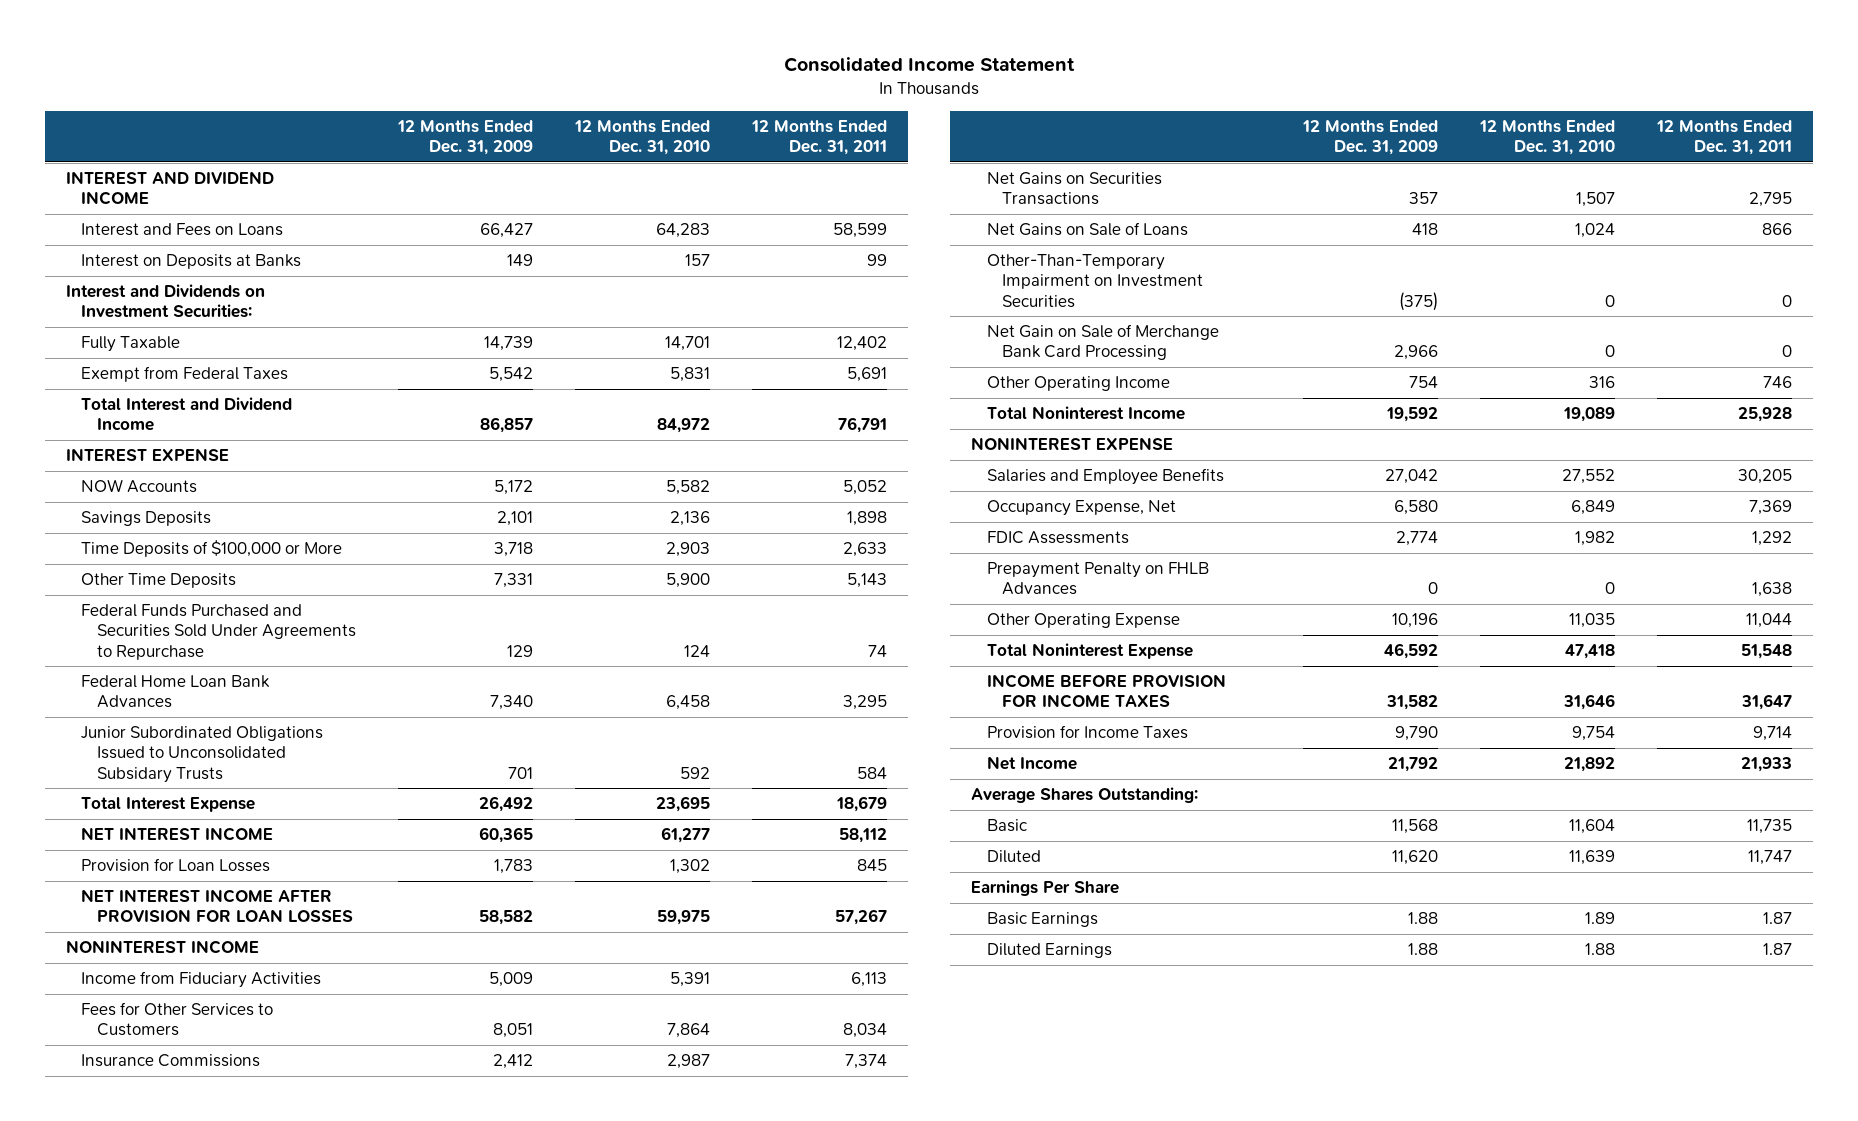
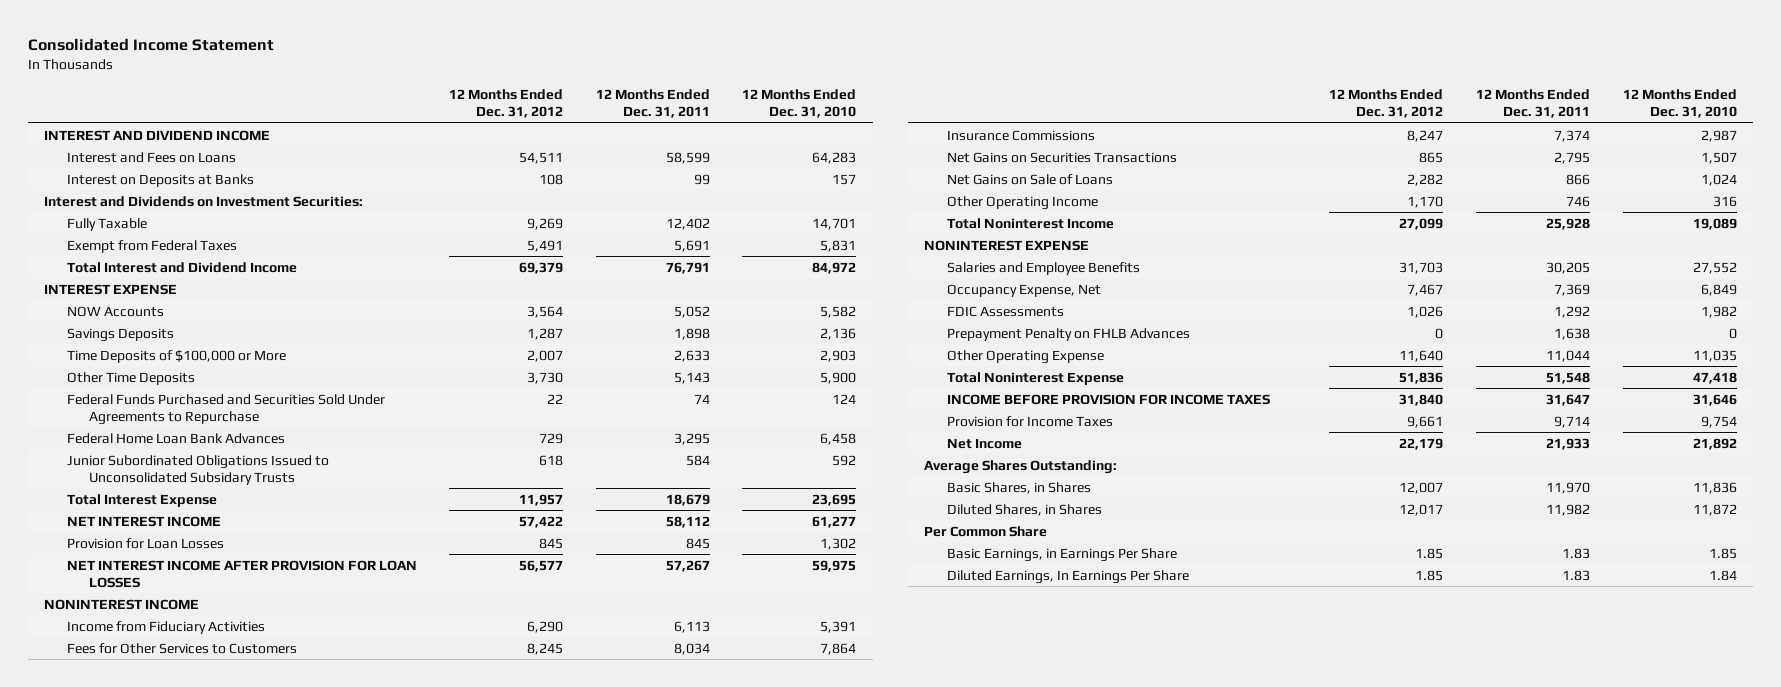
[396,119,533,156] 12 Months Ended Dec. 31, 2009 -> none
none -> [449,88,564,119] 12 Months Ended Dec. 31, 2012
[986,254,1204,308] Other-Than-Temporary Impairment on Investment Securities -> none
[986,324,1219,361] Net Gain on Sale of Merchange Bank Card Processing -> none
[986,819,1027,833] Basic -> [946,481,1091,494] Basic Shares, in Shares
[1569,819,1616,835] 11,604 -> [1692,481,1737,494] 11,836
[1747,819,1793,835] 11,735 -> [1545,481,1590,494] 11,970
[986,850,1041,864] Diluted -> [946,503,1102,516] Diluted Shares, in Shares
[1569,850,1616,866] 11,639 -> [1692,503,1737,516] 11,872
[1748,850,1793,866] 11,747 -> [1545,503,1590,516] 11,982
[971,880,1120,897] Earnings Per Share -> [924,525,1048,537] Per Common Share
[986,912,1098,928] Basic Earnings -> [946,547,1177,562] Basic Earnings, in Earnings Per Share
[1585,912,1616,925] 1.89 -> [1708,547,1737,559] 1.85
[1763,912,1793,925] 1.87 -> [1561,547,1590,559] 1.83
[986,943,1112,959] Diluted Earnings -> [946,569,1189,584] Diluted Earnings, In Earnings Per Share
[1585,943,1616,956] 1.88 -> [1708,569,1737,581] 1.84
[1763,943,1793,956] 1.87 -> [1561,569,1590,581] 1.83

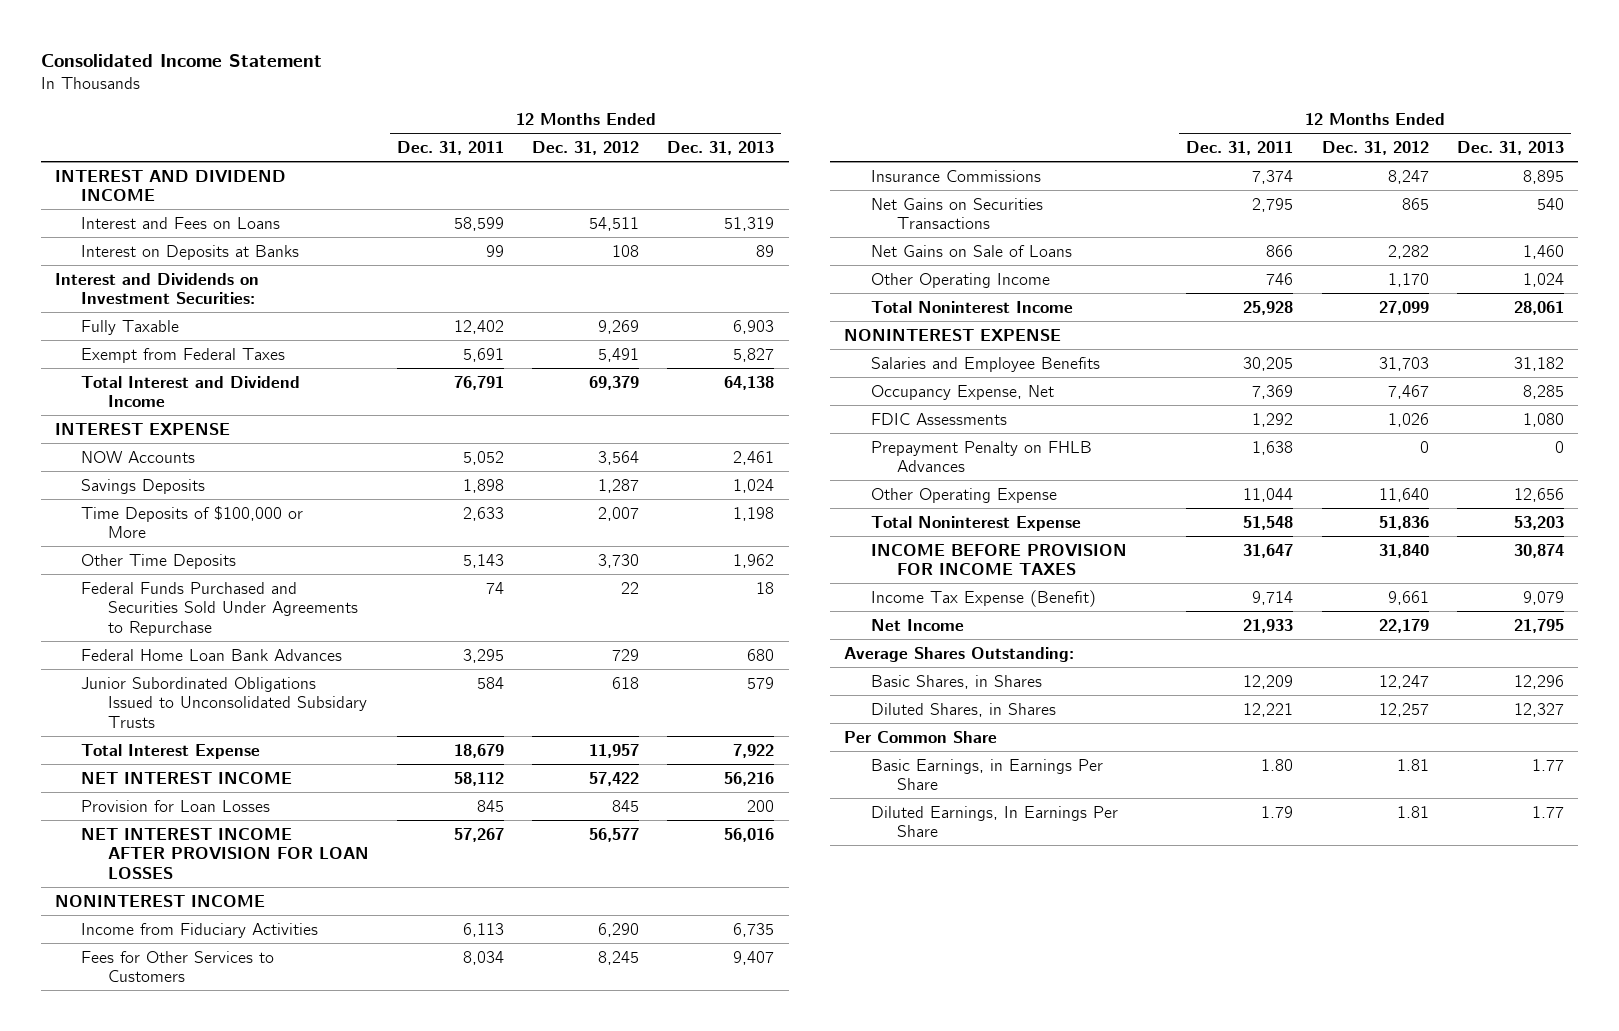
[742,88,857,119] 12 Months Ended Dec. 31, 2010 -> none
none -> [667,141,775,156] Dec. 31, 2013
[946,415,1113,427] Provision for Income Taxes -> [870,589,1096,607] Income Tax Expense (Benefit)
[1399,481,1444,494] 12,007 -> [1378,674,1429,689] 12,247
[1545,481,1590,494] 11,970 -> [1243,674,1294,689] 12,209
[1399,503,1444,516] 12,017 -> [1378,702,1429,717] 12,257
[1545,503,1590,516] 11,982 -> [1243,702,1294,717] 12,221
[1415,547,1444,559] 1.85 -> [1396,758,1429,771] 1.81
[1561,547,1590,559] 1.83 -> [1261,758,1294,771] 1.80
[1415,569,1444,581] 1.85 -> [1396,805,1429,818] 1.81
[1561,569,1590,581] 1.83 -> [1261,805,1294,818] 1.79

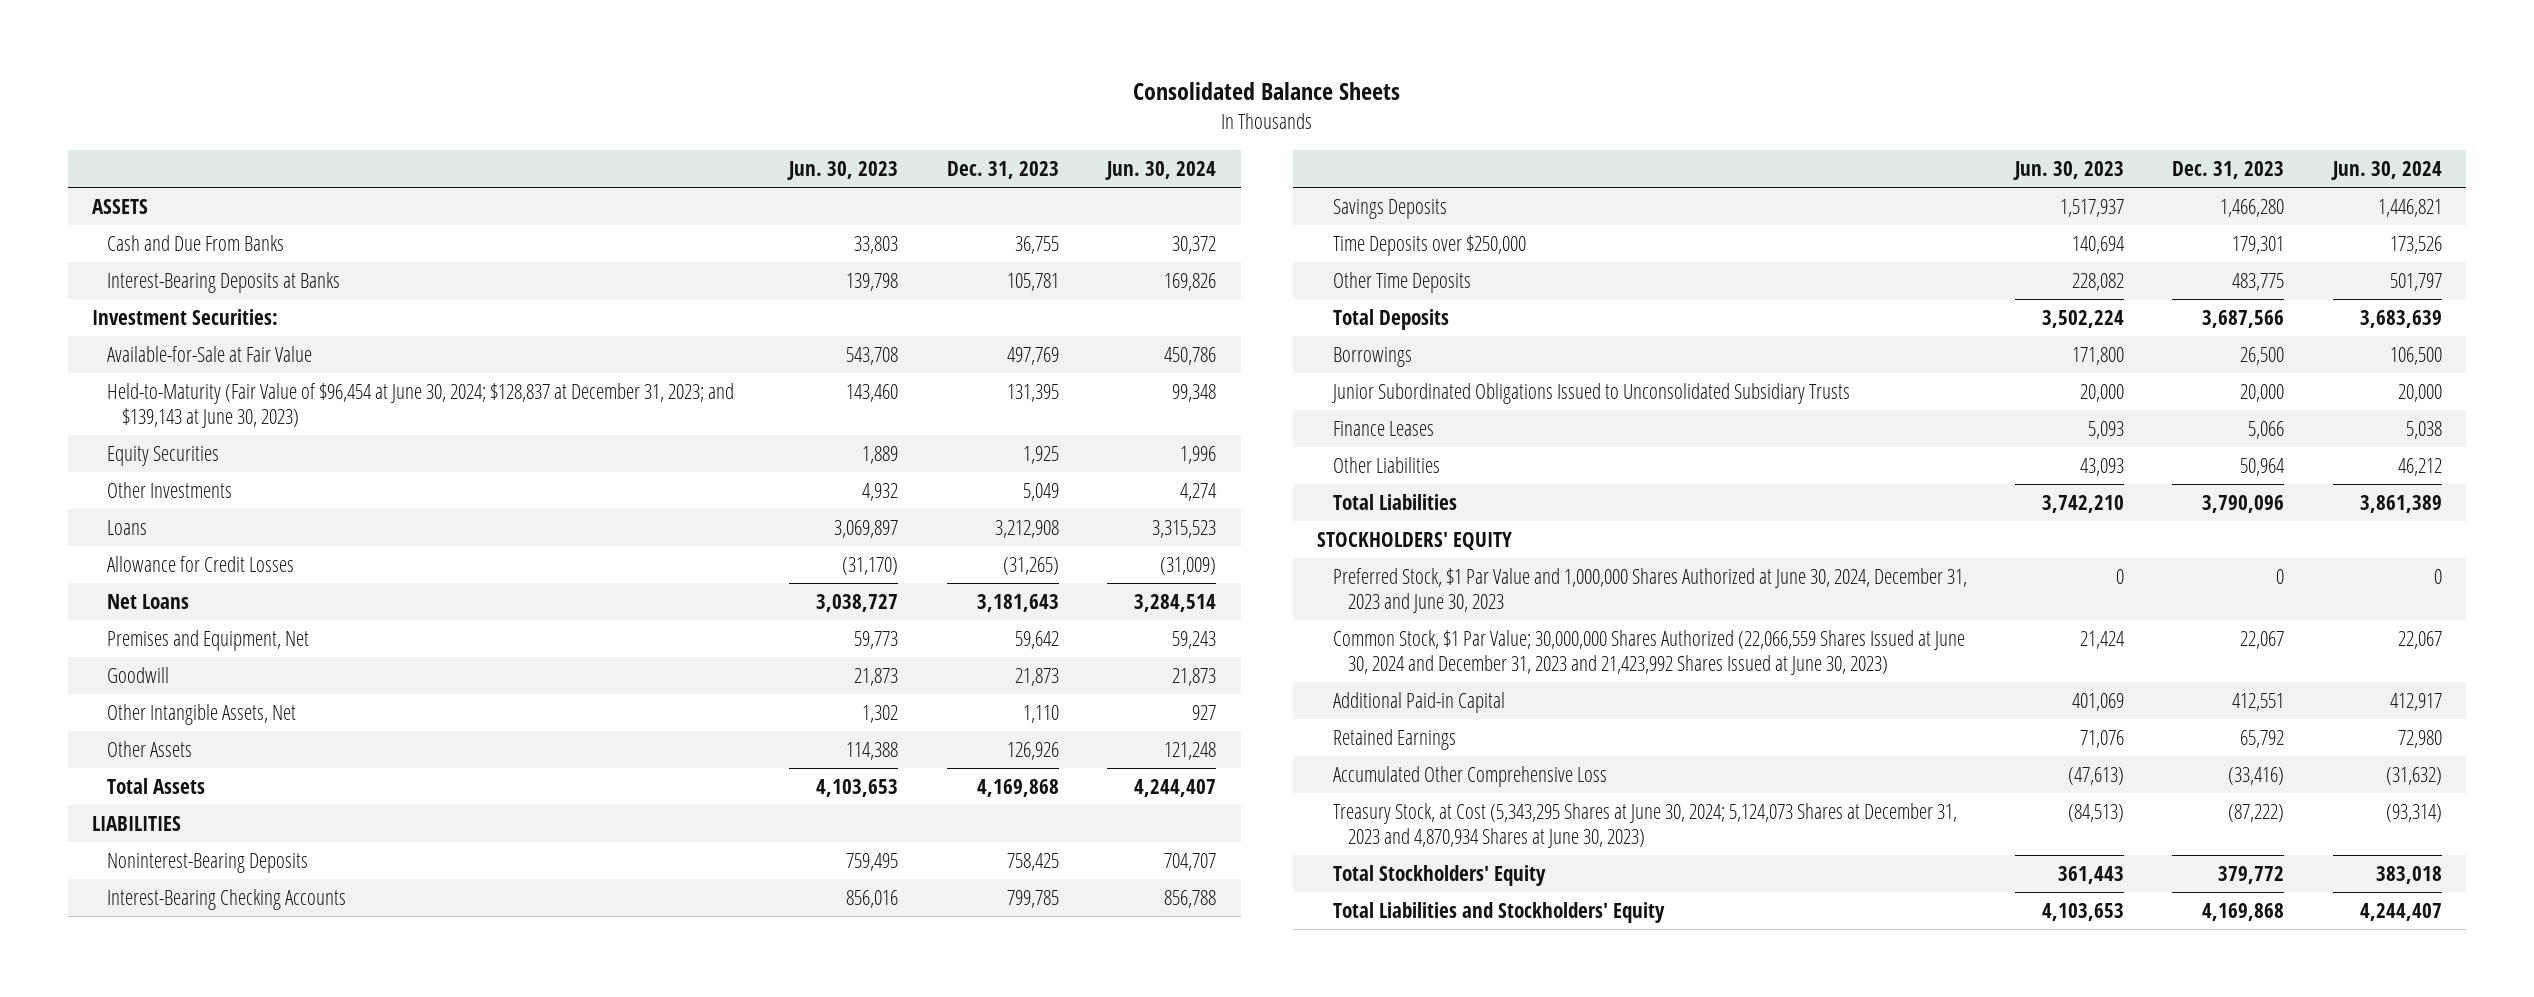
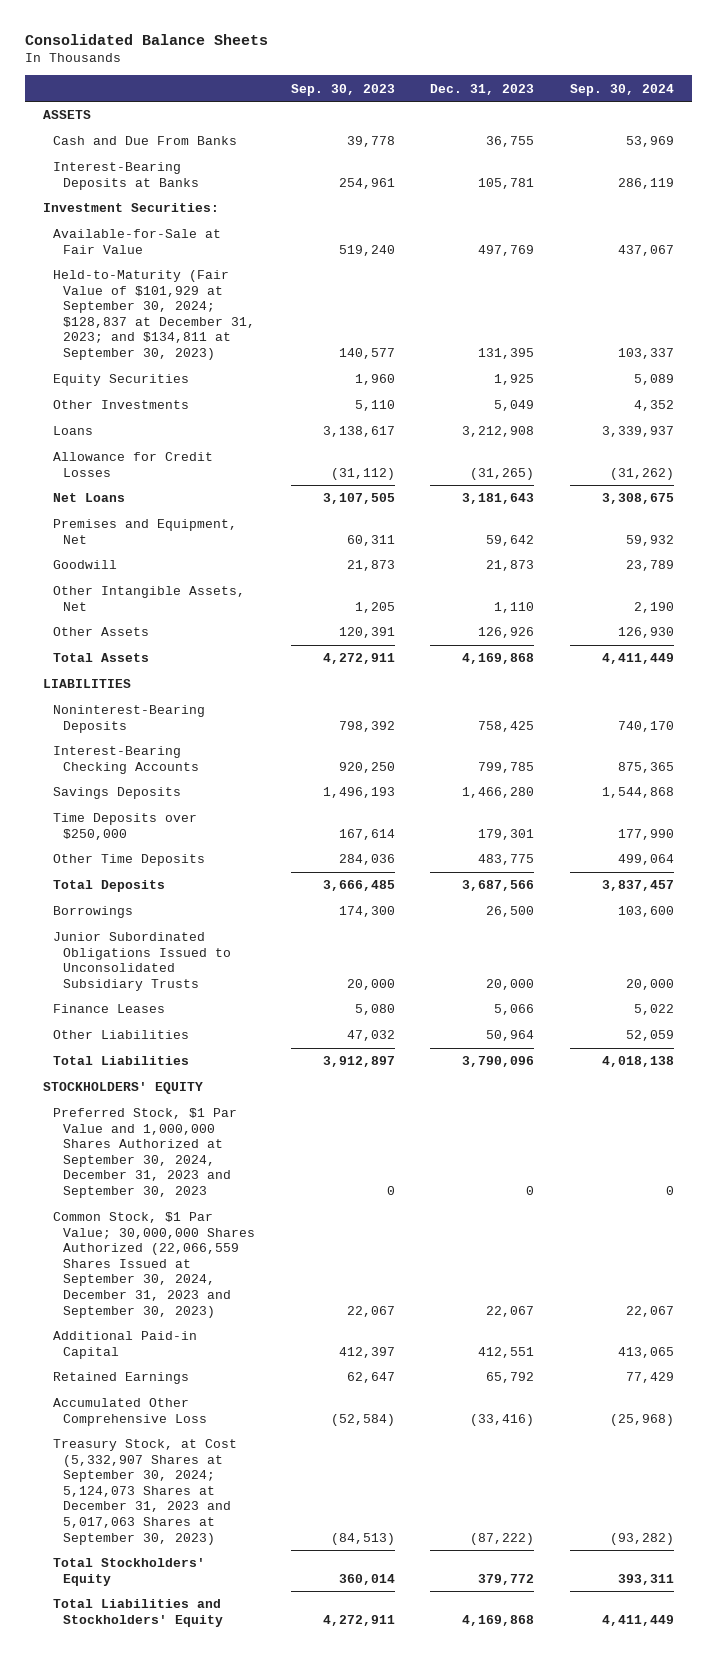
[787,161,899,181] Jun. 30, 2023 -> none
[1105,161,1217,181] Jun. 30, 2024 -> none
none -> [290,83,395,96] Sep. 30, 2023
none -> [570,83,675,96] Sep. 30, 2024
[107,383,735,429] Held-to-Maturity (Fair Value of $96,454 at June 30, 2024; $128,837 at December 31, 2023; and $139,143 at June 30, 2023) -> [52,270,256,361] Held-to-Maturity (Fair Value of $101,929 at September 30, 2024; $128,837 at December 31, 2023; and $134,811 at September 30, 2023)
[1332,568,1967,614] Preferred Stock, $1 Par Value and 1,000,000 Shares Authorized at June 30, 2024, December 31, 2023 and June 30, 2023 -> [52,1108,237,1199] Preferred Stock, $1 Par Value and 1,000,000 Shares Authorized at September 30, 2024, December 31, 2023 and September 30, 2023
[1332,630,1965,676] Common Stock, $1 Par Value; 30,000,000 Shares Authorized (22,066,559 Shares Issued at June 30, 2024 and December 31, 2023 and 21,423,992 Shares Issued at June 30, 2023) -> [52,1212,256,1318] Common Stock, $1 Par Value; 30,000,000 Shares Authorized (22,066,559 Shares Issued at September 30, 2024, December 31, 2023 and September 30, 2023)
[1332,803,1957,849] Treasury Stock, at Cost (5,343,295 Shares at June 30, 2024; 5,124,073 Shares at December 31, 2023 and 4,870,934 Shares at June 30, 2023) -> [52,1439,237,1545] Treasury Stock, at Cost (5,332,907 Shares at September 30, 2024; 5,124,073 Shares at December 31, 2023 and 5,017,063 Shares at September 30, 2023)

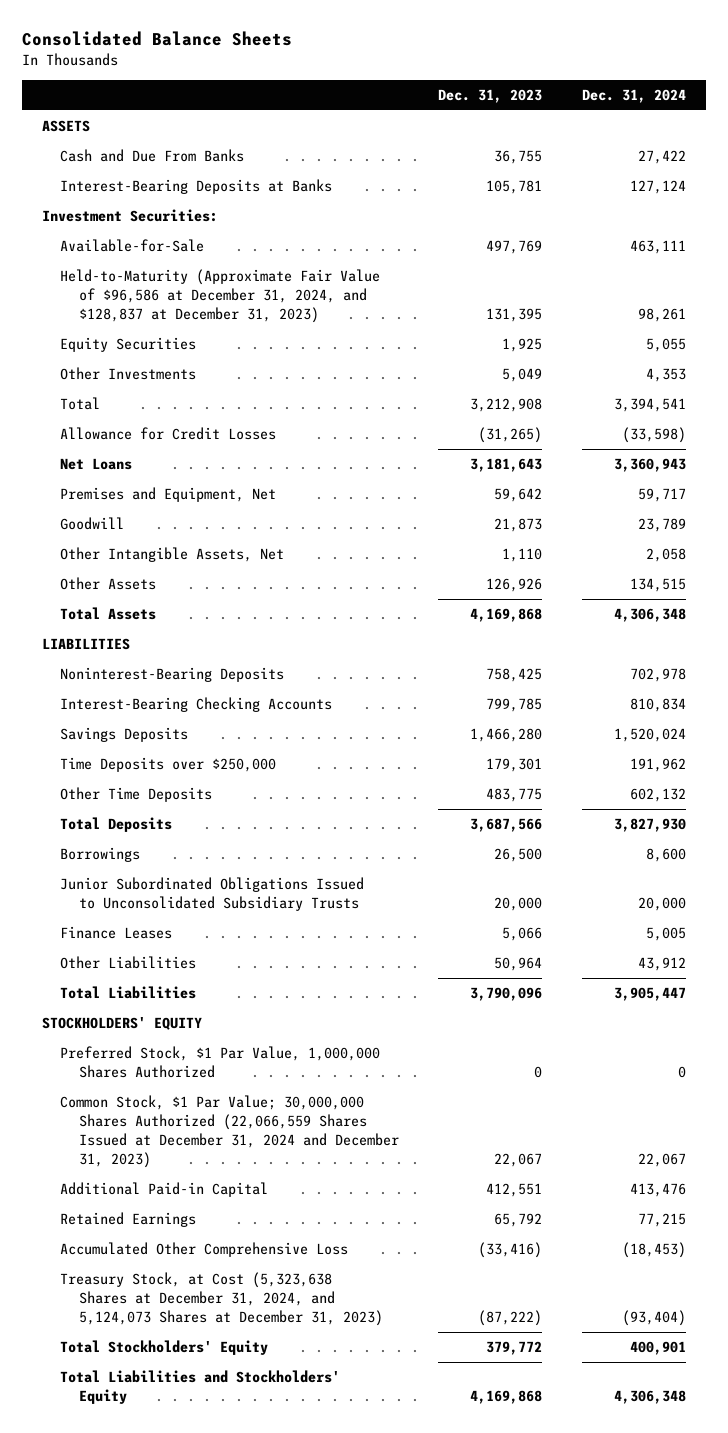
[290,83,395,96] Sep. 30, 2023 -> none
[570,83,675,96] Sep. 30, 2024 -> none
none -> [582,88,687,103] Dec. 31, 2024
[52,229,221,254] Available-for-Sale at Fair Value -> [60,239,205,253] Available-for-Sale
[52,270,256,361] Held-to-Maturity (Fair Value of $101,929 at September 30, 2024; $128,837 at December 31, 2023; and $134,811 at September 30, 2023) -> [60,269,381,324] Held-to-Maturity (Approximate Fair Value of $96,586 at December 31, 2024, and $128,837 at December 31, 2023)
[52,426,93,436] Loans -> [60,397,101,411] Total
[52,1108,237,1199] Preferred Stock, $1 Par Value and 1,000,000 Shares Authorized at September 30, 2024, December 31, 2023 and September 30, 2023 -> [60,1046,381,1079] Preferred Stock, $1 Par Value, 1,000,000 Shares Authorized
[52,1212,256,1318] Common Stock, $1 Par Value; 30,000,000 Shares Authorized (22,066,559 Shares Issued at September 30, 2024, December 31, 2023 and September 30, 2023) -> [60,1095,399,1169] Common Stock, $1 Par Value; 30,000,000 Shares Authorized (22,066,559 Shares Issued at December 31, 2024 and December 31, 2023)
[52,1439,237,1545] Treasury Stock, at Cost (5,332,907 Shares at September 30, 2024; 5,124,073 Shares at December 31, 2023 and 5,017,063 Shares at September 30, 2023) -> [60,1272,383,1327] Treasury Stock, at Cost (5,323,638 Shares at December 31, 2024, and 5,124,073 Shares at December 31, 2023)

